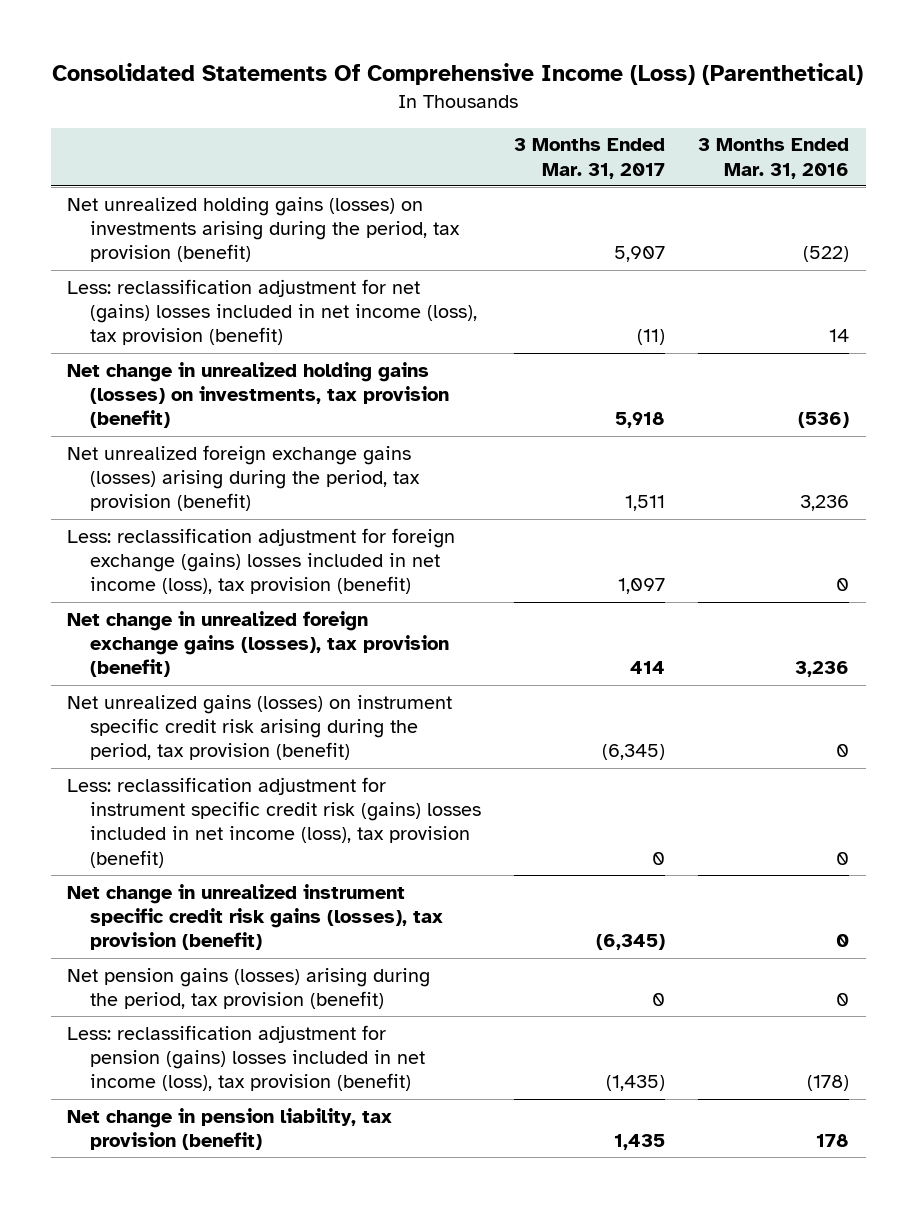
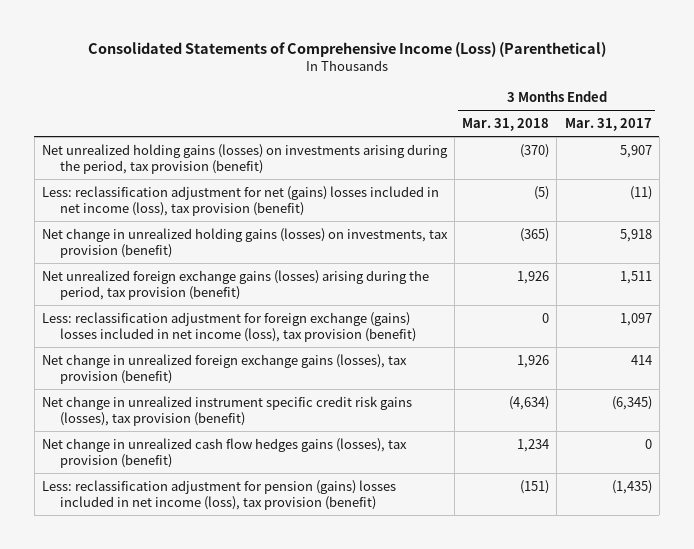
[52,63,864,86] Consolidated Statements Of Comprehensive Income (Loss) (Parenthetical) -> [87,42,606,58] Consolidated Statements of Comprehensive Income (Loss) (Parenthetical)
[698,138,850,179] 3 Months Ended Mar. 31, 2016 -> none
none -> [462,117,550,131] Mar. 31, 2018
[67,694,453,761] Net unrealized gains (losses) on instrument specific credit risk arising during the period, tax provision (benefit) -> none
[67,776,481,868] Less: reclassification adjustment for instrument specific credit risk (gains) losses included in net income (loss), tax provision (benefit) -> none
[67,967,431,1010] Net pension gains (losses) arising during the period, tax provision (benefit) -> none
none -> [41,437,407,468] Net change in unrealized cash flow hedges gains (losses), tax provision (benefit)
[67,1107,393,1151] Net change in pension liability, tax provision (benefit) -> none

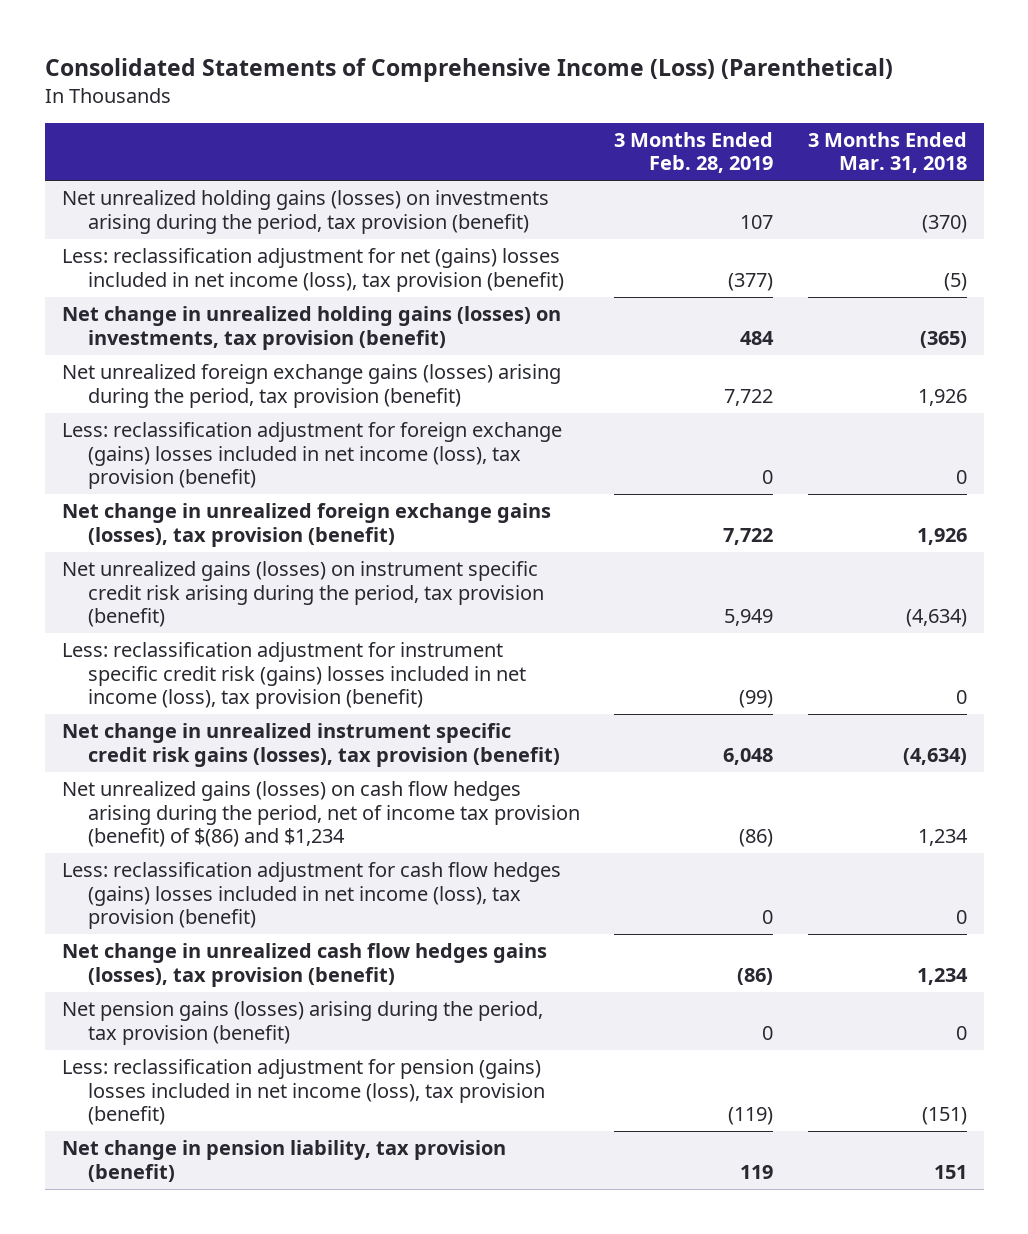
[564,117,652,131] Mar. 31, 2017 -> none
none -> [614,132,774,174] 3 Months Ended Feb. 28, 2019
none -> [61,561,545,628] Net unrealized gains (losses) on instrument specific credit risk arising during the period, tax provision (benefit)
none -> [61,642,527,710] Less: reclassification adjustment for instrument specific credit risk (gains) losses included in net income (loss), tax provision (benefit)
none -> [61,781,581,848] Net unrealized gains (losses) on cash flow hedges arising during the period, net of income tax provision (benefit) of $(86) and $1,234
none -> [61,862,561,930] Less: reclassification adjustment for cash flow hedges (gains) losses included in net income (loss), tax provision (benefit)
none -> [61,1001,543,1045] Net pension gains (losses) arising during the period, tax provision (benefit)
none -> [61,1140,506,1182] Net change in pension liability, tax provision (benefit)

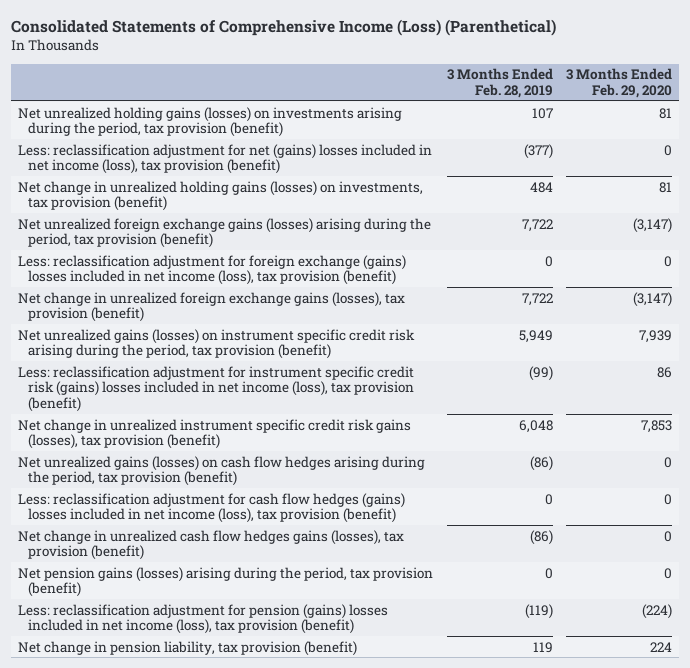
[807,132,967,174] 3 Months Ended Mar. 31, 2018 -> none
none -> [566,68,673,98] 3 Months Ended Feb. 29, 2020
[61,781,581,848] Net unrealized gains (losses) on cash flow hedges arising during the period, net of income tax provision (benefit) of $(86) and $1,234 -> [18,455,426,487] Net unrealized gains (losses) on cash flow hedges arising during the period, tax provision (benefit)

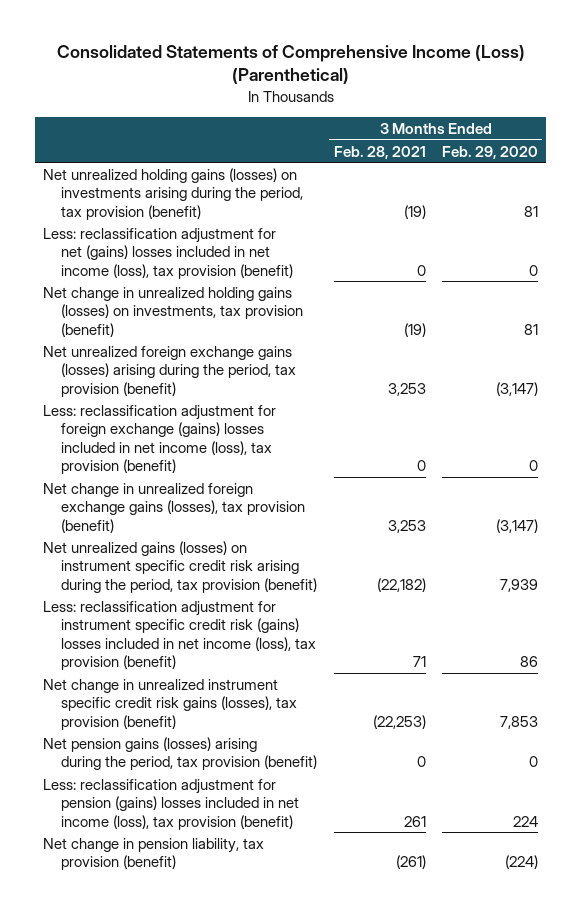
[446,68,553,98] 3 Months Ended Feb. 28, 2019 -> none
none -> [333,145,426,159] Feb. 28, 2021
[18,455,426,487] Net unrealized gains (losses) on cash flow hedges arising during the period, tax provision (benefit) -> none
[18,492,406,524] Less: reclassification adjustment for cash flow hedges (gains) losses included in net income (loss), tax provision (benefit) -> none
[18,529,405,561] Net change in unrealized cash flow hedges gains (losses), tax provision (benefit) -> none
[642,603,673,619] (224) -> [513,815,539,827] 224
[650,641,673,652] 224 -> [505,855,539,870] (224)

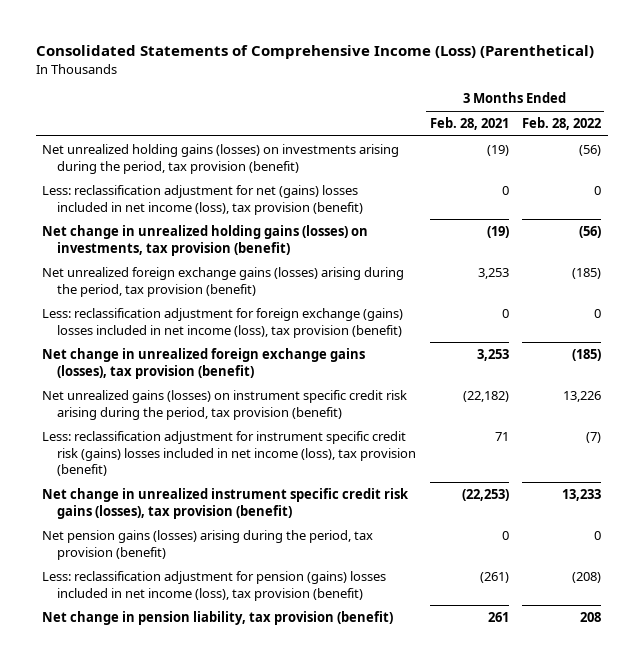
[442,145,539,159] Feb. 29, 2020 -> none
none -> [522,116,602,130] Feb. 28, 2022
[403,815,426,827] 261 -> [479,571,509,583] (261)
[395,855,426,870] (261) -> [487,611,509,622] 261

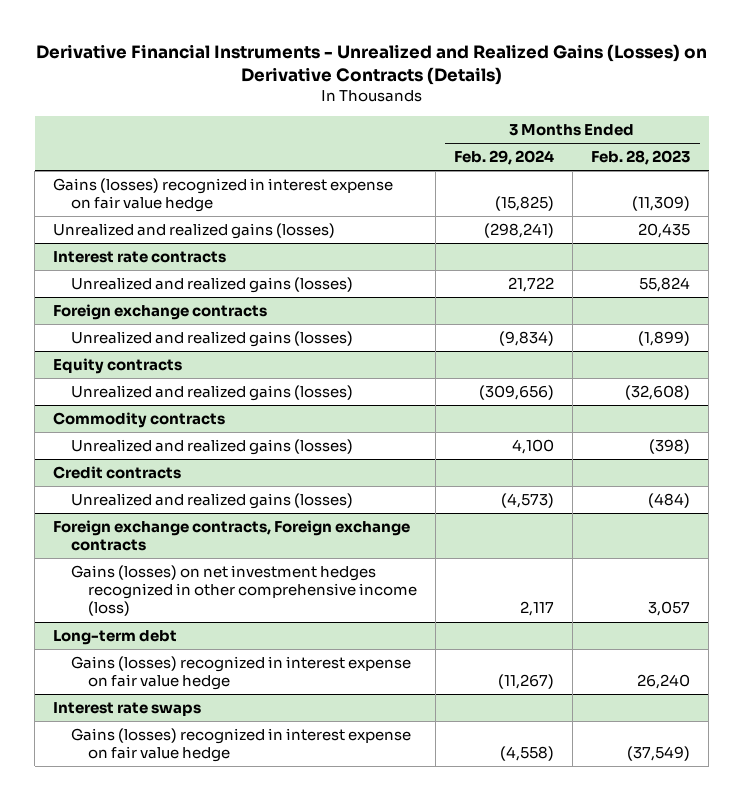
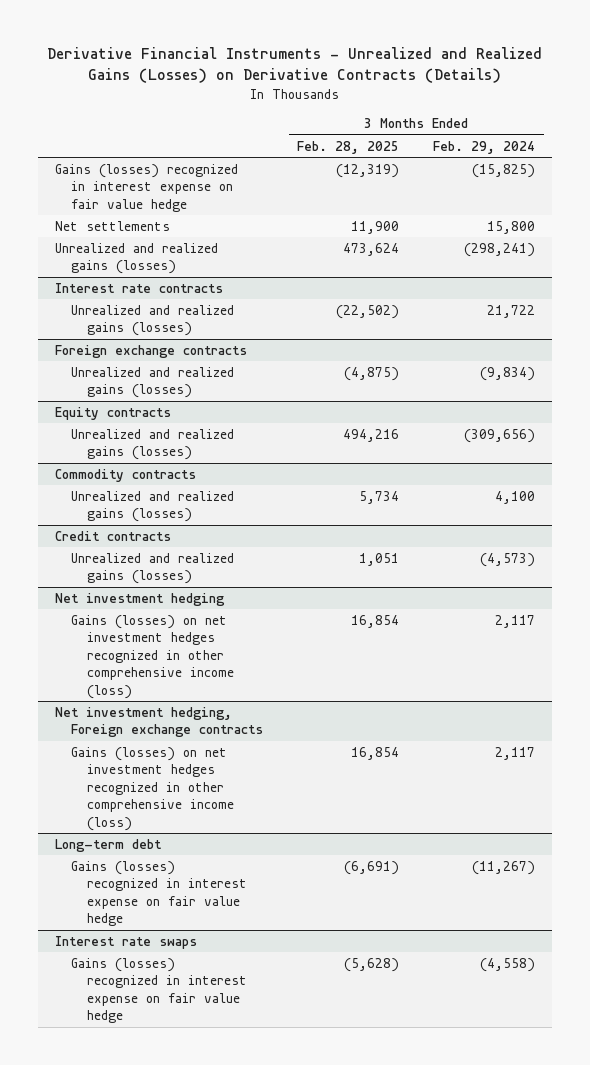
[591,150,691,166] Feb. 28, 2023 -> none
none -> [297,140,400,154] Feb. 28, 2025
none -> [55,220,171,231] Net settlements
[53,520,411,552] Foreign exchange contracts, Foreign exchange contracts -> none
none -> [55,592,226,606] Net investment hedging
none -> [55,706,263,738] Net investment hedging, Foreign exchange contracts
none -> [70,746,234,831] Gains (losses) on net investment hedges recognized in other comprehensive income (loss)

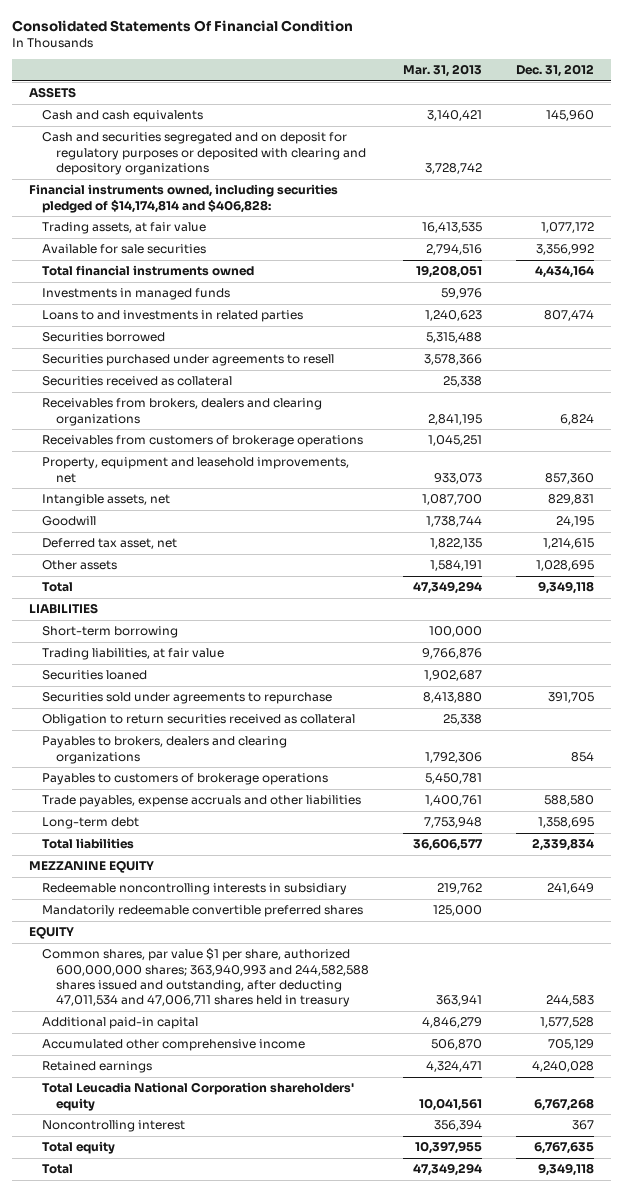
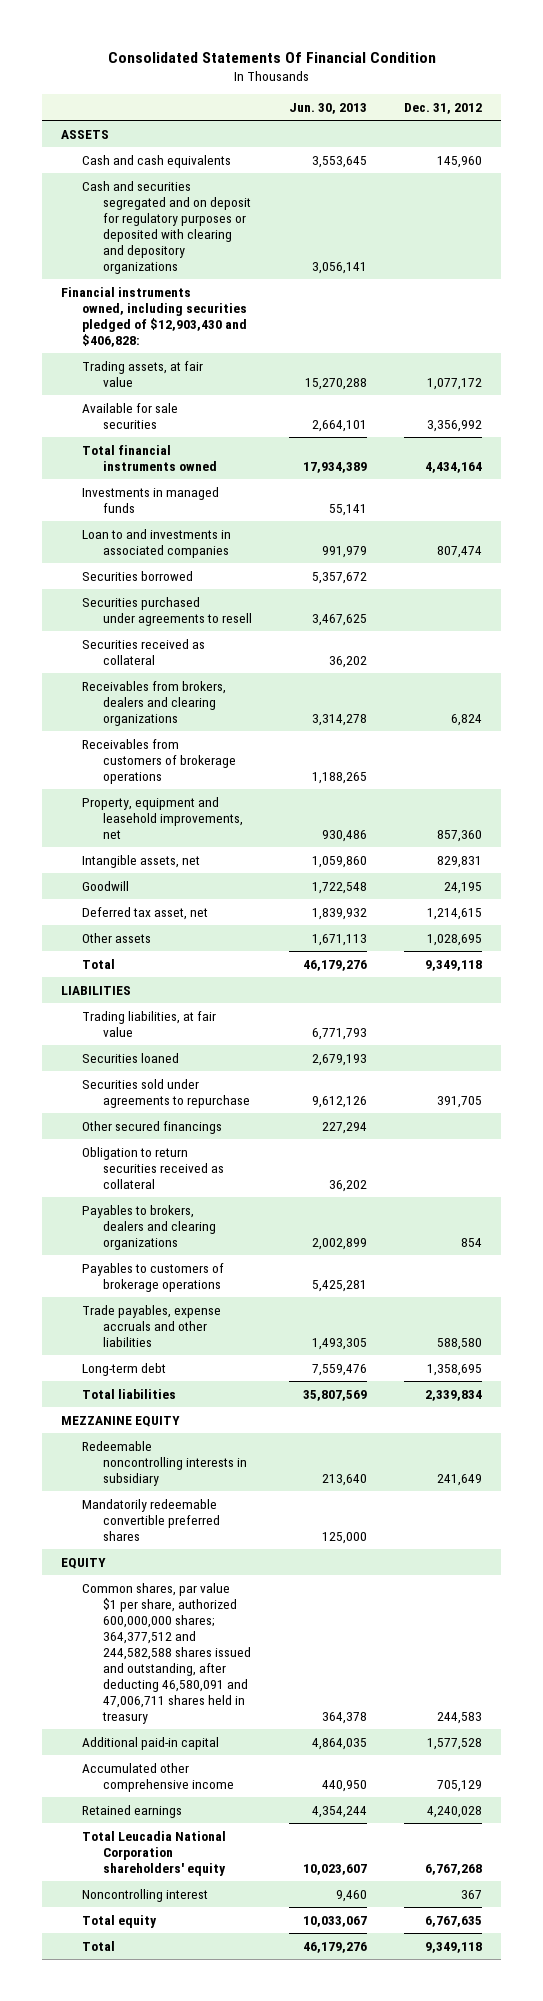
[402,64,482,78] Mar. 31, 2013 -> none
none -> [289,102,368,114] Jun. 30, 2013
[29,184,339,213] Financial instruments owned, including securities pledged of $14,174,814 and $406,828: -> [60,286,247,347] Financial instruments owned, including securities pledged of $12,903,430 and $406,828:
[42,310,304,323] Loans to and investments in related parties -> [81,528,231,558] Loan to and investments in associated companies
[42,626,179,639] Short-term borrowing -> none
none -> [81,1120,222,1134] Other secured financings
[42,948,369,1007] Common shares, par value $1 per share, authorized 600,000,000 shares; 363,940,993 and 244,582,588 shares issued and outstanding, after deducting 47,011,534 and 47,006,711 shares held in treasury -> [81,1582,251,1725] Common shares, par value $1 per share, authorized 600,000,000 shares; 364,377,512 and 244,582,588 shares issued and outstanding, after deducting 46,580,091 and 47,006,711 shares held in treasury

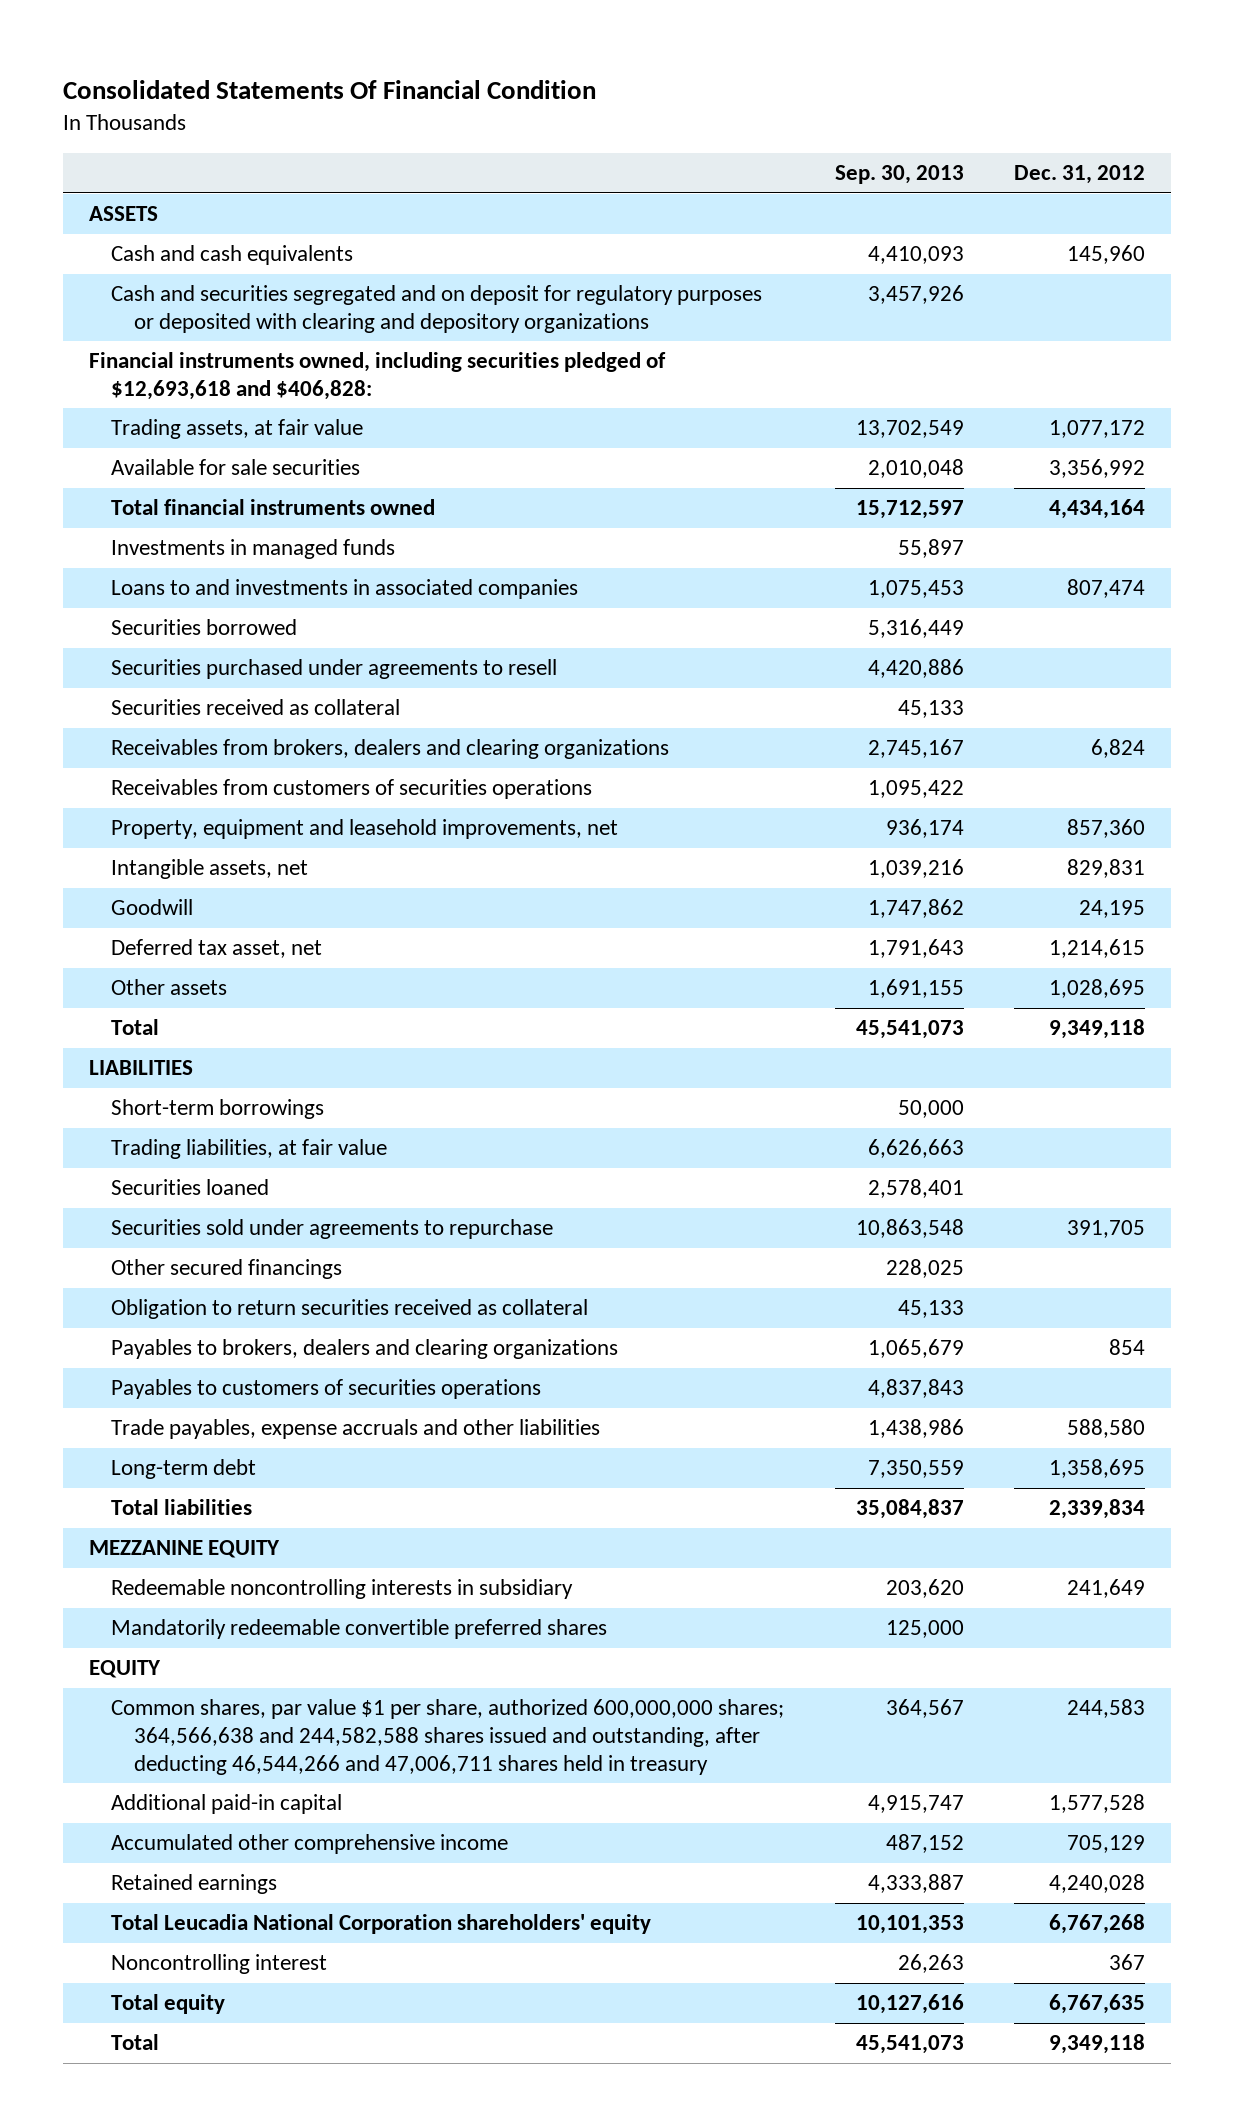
[289,102,368,114] Jun. 30, 2013 -> none
none -> [834,165,964,185] Sep. 30, 2013
[60,286,247,347] Financial instruments owned, including securities pledged of $12,903,430 and $406,828: -> [88,352,666,400] Financial instruments owned, including securities pledged of $12,693,618 and $406,828:
[81,528,231,558] Loan to and investments in associated companies -> [111,579,579,600] Loans to and investments in associated companies
[81,738,236,784] Receivables from customers of brokerage operations -> [111,779,593,800] Receivables from customers of securities operations
none -> [111,1099,325,1120] Short-term borrowings
[81,1262,224,1292] Payables to customers of brokerage operations -> [111,1379,542,1400] Payables to customers of securities operations
[81,1582,251,1725] Common shares, par value $1 per share, authorized 600,000,000 shares; 364,377,512 and 244,582,588 shares issued and outstanding, after deducting 46,580,091 and 47,006,711 shares held in treasury -> [111,1699,785,1775] Common shares, par value $1 per share, authorized 600,000,000 shares; 364,566,638 and 244,582,588 shares issued and outstanding, after deducting 46,544,266 and 47,006,711 shares held in treasury

